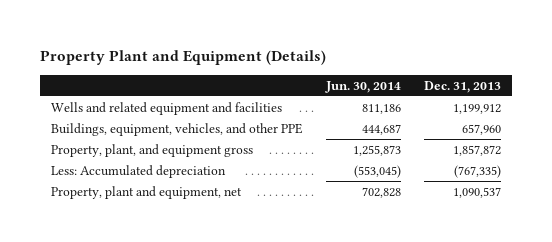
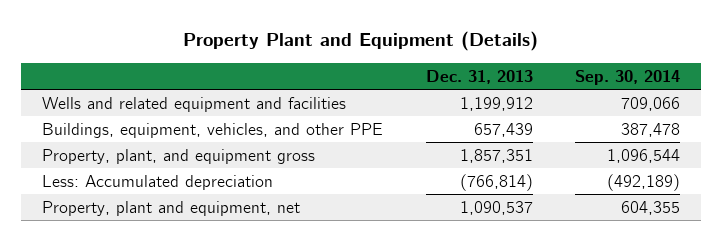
[324,80,401,93] Jun. 30, 2014 -> none
none -> [575,69,681,85] Sep. 30, 2014
[461,124,501,136] 657,960 -> [473,122,533,137] 657,439
[452,145,501,157] 1,857,872 -> [459,148,533,163] 1,857,351
[453,165,501,179] (767,335) -> [459,173,533,191] (766,814)

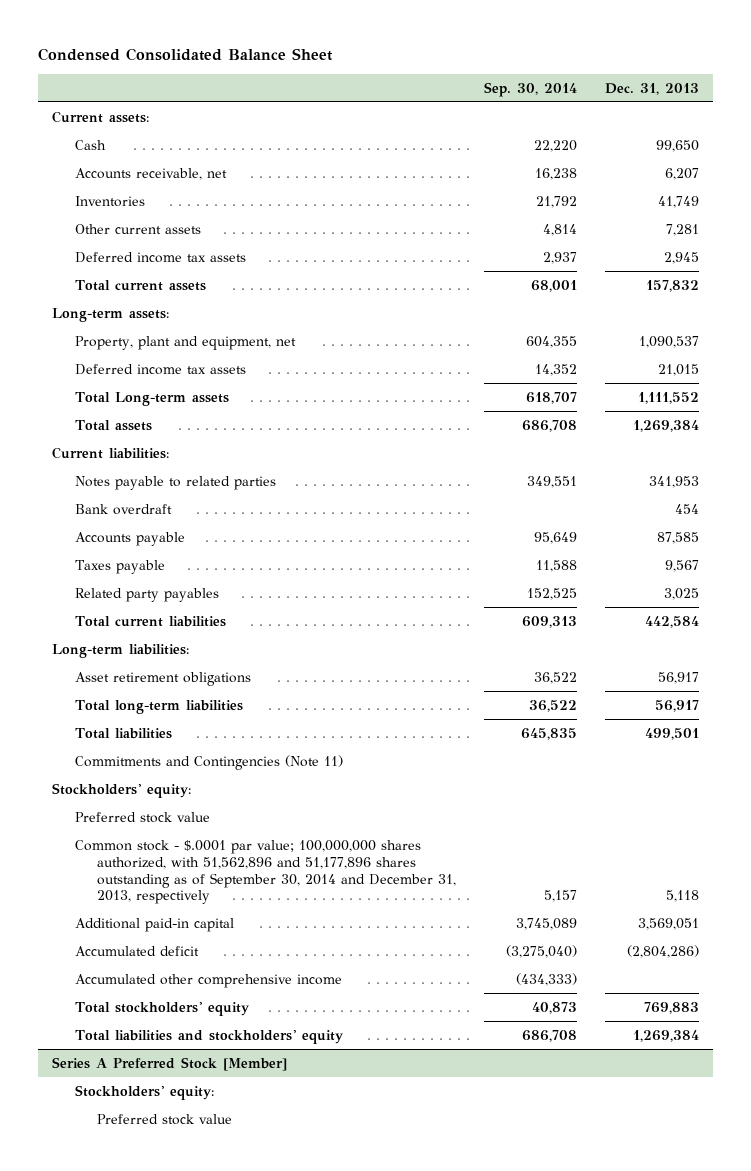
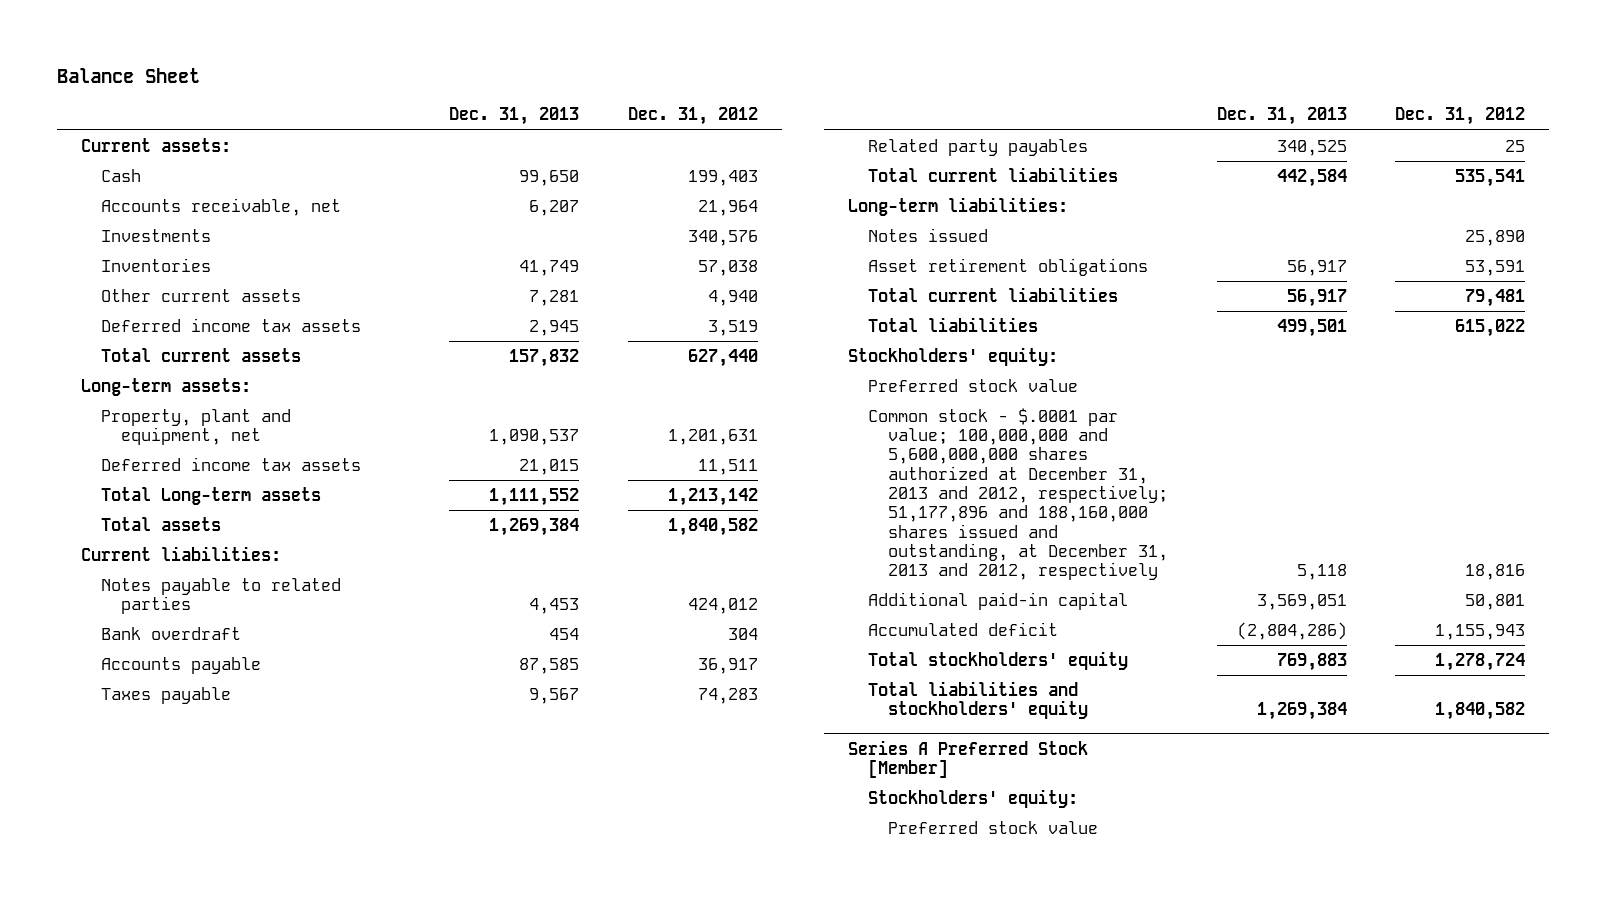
[38,48,334,62] Condensed Consolidated Balance Sheet -> [56,67,200,83] Balance Sheet
[483,81,577,97] Sep. 30, 2014 -> none
none -> [627,107,758,126] Dec. 31, 2012
none -> [100,228,211,242] Investments
[648,475,699,488] 341,953 -> [529,598,580,615] 4,453
[663,587,699,600] 3,025 -> [1276,139,1347,156] 340,525
none -> [868,227,989,242] Notes issued
[74,699,243,714] Total long-term liabilities -> [868,286,1119,302] Total current liabilities
[74,754,343,770] Commitments and Contingencies (Note 11) -> none
[74,839,456,905] Common stock - $.0001 par value; 100,000,000 shares authorized, with 51,562,896 and 51,177,896 shares outstanding as of September 30, 2014 and December 31, 2013, respectively -> [868,407,1169,581] Common stock - $.0001 par value; 100,000,000 and 5,600,000,000 shares authorized at December 31, 2013 and 2012, respectively; 51,177,896 and 188,160,000 shares issued and outstanding, at December 31, 2013 and 2012, respectively
[74,973,342,988] Accumulated other comprehensive income -> none

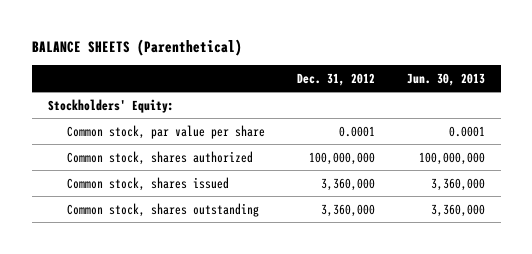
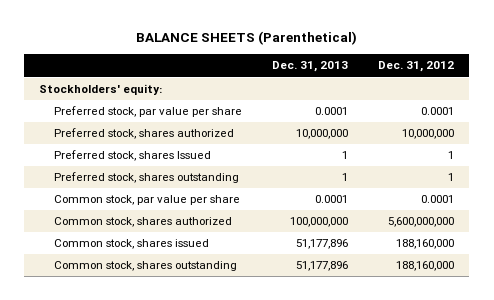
[406,72,485,86] Jun. 30, 2013 -> none
none -> [272,61,349,73] Dec. 31, 2013
[47,98,174,113] Stockholders' Equity: -> [39,84,163,96] Stockholders' equity:
none -> [53,106,242,118] Preferred stock, par value per share
none -> [53,128,234,140] Preferred stock, shares authorized
none -> [53,150,211,162] Preferred stock, shares Issued
none -> [53,172,239,184] Preferred stock, shares outstanding
[308,151,375,165] 100,000,000 -> [388,217,455,228] 5,600,000,000
[320,177,375,191] 3,360,000 -> [396,239,455,250] 188,160,000
[320,203,375,217] 3,360,000 -> [396,261,455,272] 188,160,000

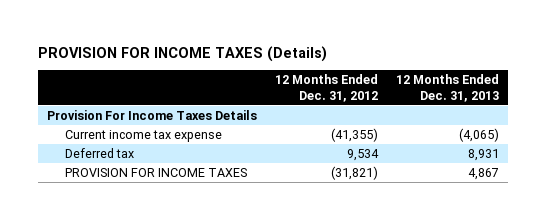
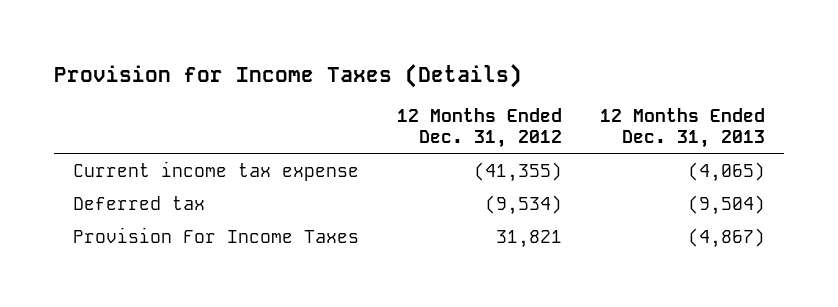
[38,45,328,62] PROVISION FOR INCOME TAXES (Details) -> [53,63,522,88] Provision for Income Taxes (Details)
[47,109,258,120] Provision For Income Taxes Details -> none
[347,148,380,161] 9,534 -> [484,194,562,215] (9,534)
[467,148,499,161] 8,931 -> [687,194,765,215] (9,504)
[64,167,247,177] PROVISION FOR INCOME TAXES -> [72,226,359,243] Provision For Income Taxes
[331,165,379,180] (31,821) -> [495,229,562,248] 31,821
[467,167,499,180] 4,867 -> [687,227,765,248] (4,867)

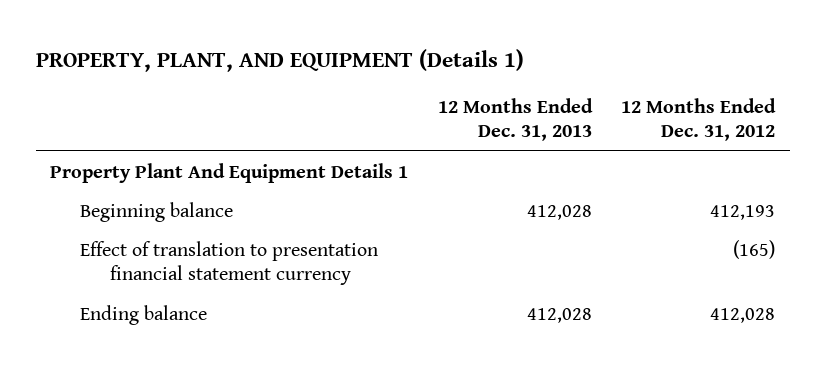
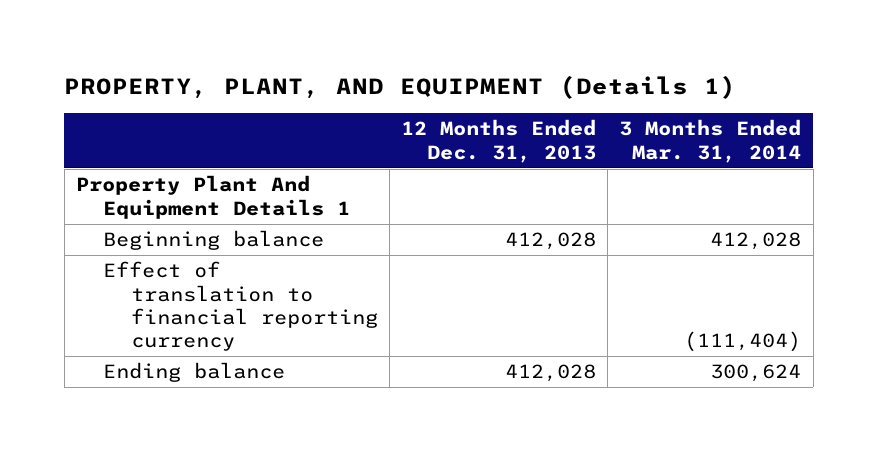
[621,97,777,142] 12 Months Ended Dec. 31, 2012 -> none
none -> [619,119,802,163] 3 Months Ended Mar. 31, 2014
[80,240,379,286] Effect of translation to presentation financial statement currency -> [103,261,379,352] Effect of translation to financial reporting currency

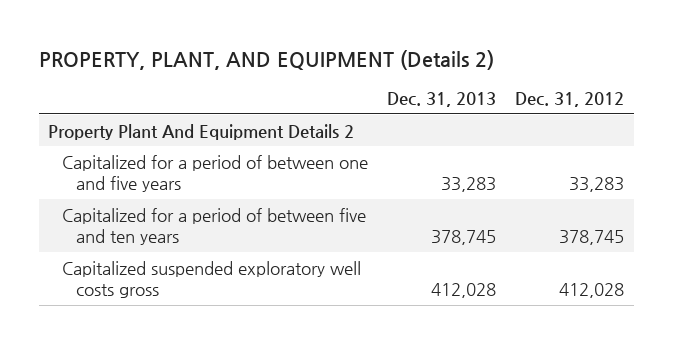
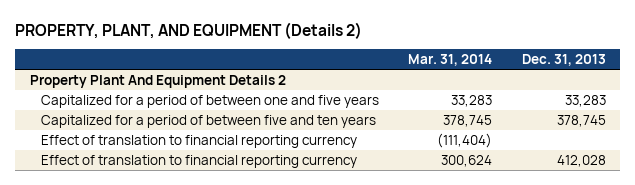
[515,92,625,108] Dec. 31, 2012 -> none
none -> [408,54,493,67] Mar. 31, 2014
none -> [41,134,358,148] Effect of translation to financial reporting currency
[61,260,361,299] Capitalized suspended exploratory well costs gross -> [41,154,358,168] Effect of translation to financial reporting currency

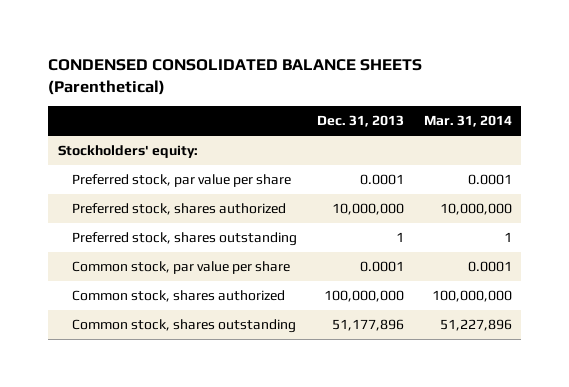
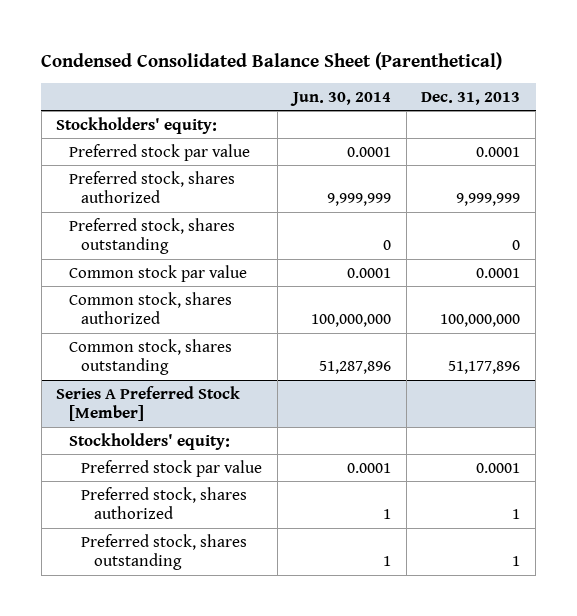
[47,58,422,95] CONDENSED CONSOLIDATED BALANCE SHEETS (Parenthetical) -> [41,51,503,70] Condensed Consolidated Balance Sheet (Parenthetical)
[423,115,512,128] Mar. 31, 2014 -> none
none -> [289,91,391,106] Jun. 30, 2014
[72,174,292,188] Preferred stock, par value per share -> [68,143,250,161] Preferred stock par value
[331,203,404,216] 10,000,000 -> [456,193,521,207] 9,999,999
[395,232,404,243] 1 -> [512,240,521,251] 0
[72,261,291,275] Common stock, par value per share -> [68,264,247,282] Common stock par value
none -> [56,385,241,422] Series A Preferred Stock [Member]
none -> [68,432,230,450] Stockholders' equity:
none -> [81,459,263,477] Preferred stock par value
none -> [81,486,248,520] Preferred stock, shares authorized
none -> [81,533,248,571] Preferred stock, shares outstanding

